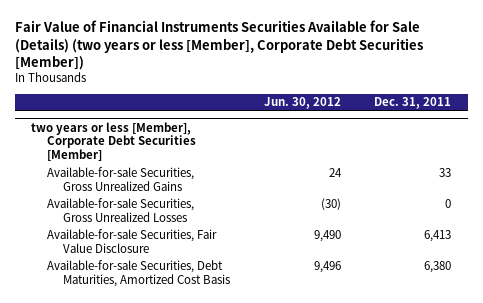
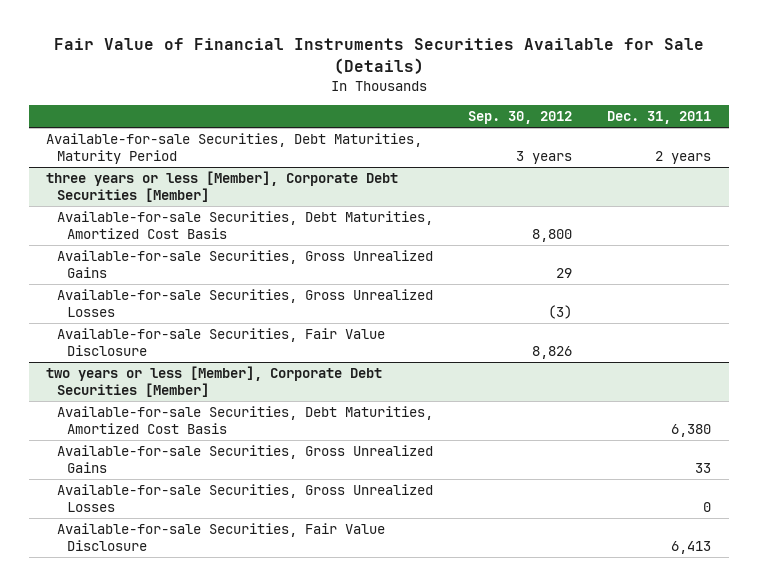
[14,20,423,71] Fair Value of Financial Instruments Securities Available for Sale (Details) (two years or less [Member], Corporate Debt Securities [Member]) -> [53,38,704,74] Fair Value of Financial Instruments Securities Available for Sale (Details)
[263,97,341,110] Jun. 30, 2012 -> none
none -> [467,111,572,125] Sep. 30, 2012
none -> [46,133,423,164] Available-for-sale Securities, Debt Maturities, Maturity Period
none -> [46,171,399,202] three years or less [Member], Corporate Debt Securities [Member]
none -> [56,211,433,239] Available-for-sale Securities, Debt Maturities, Amortized Cost Basis
none -> [56,250,433,278] Available-for-sale Securities, Gross Unrealized Gains
none -> [56,289,433,317] Available-for-sale Securities, Gross Unrealized Losses
none -> [56,328,385,356] Available-for-sale Securities, Fair Value Disclosure
[47,259,231,287] Available-for-sale Securities, Debt Maturities, Amortized Cost Basis -> [56,406,433,434] Available-for-sale Securities, Debt Maturities, Amortized Cost Basis

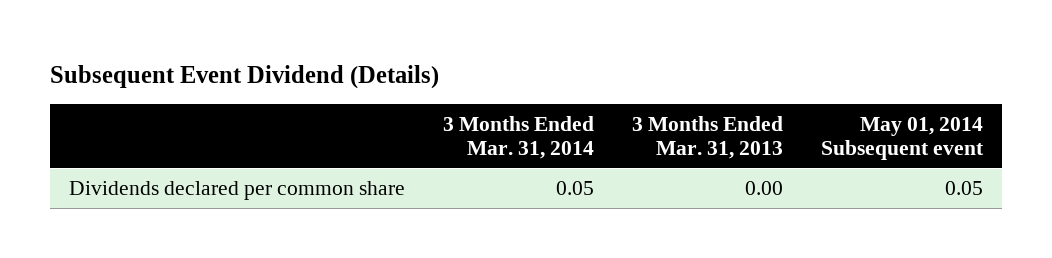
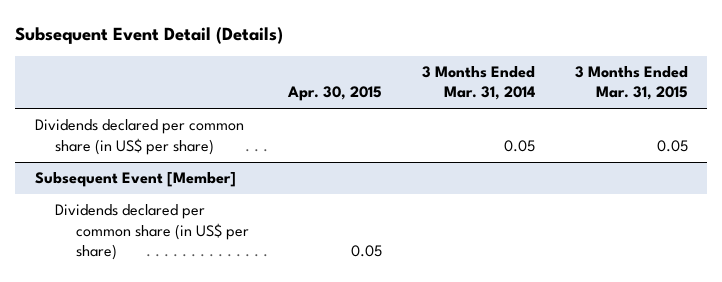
[50,65,440,90] Subsequent Event Dividend (Details) -> [14,26,283,44] Subsequent Event Detail (Details)
[632,115,784,160] 3 Months Ended Mar. 31, 2013 -> none
[821,116,985,161] May 01, 2014 Subsequent event -> none
none -> [287,86,383,102] Apr. 30, 2015
none -> [574,65,688,101] 3 Months Ended Mar. 31, 2015
[69,181,406,201] Dividends declared per common share -> [34,119,244,155] Dividends declared per common share (in US$ per share)
none -> [34,172,236,188] Subsequent Event [Member]
none -> [55,204,249,261] Dividends declared per common share (in US$ per share)

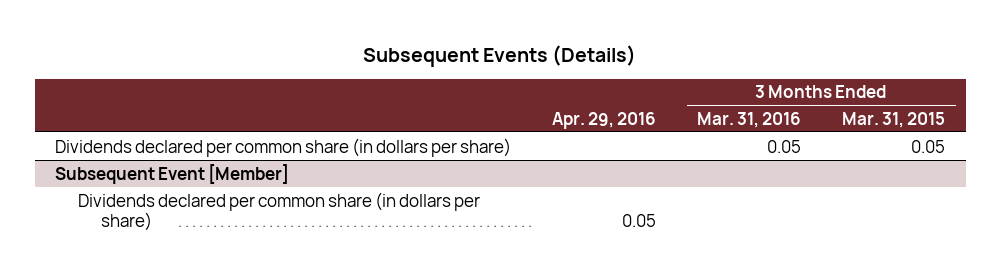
[14,26,283,44] Subsequent Event Detail (Details) -> [363,44,637,67] Subsequent Events (Details)
[287,86,383,102] Apr. 30, 2015 -> none
[421,65,535,101] 3 Months Ended Mar. 31, 2014 -> none
none -> [552,111,657,129] Apr. 29, 2016
none -> [697,111,802,128] Mar. 31, 2016
[34,119,244,155] Dividends declared per common share (in US$ per share) -> [55,137,512,157] Dividends declared per common share (in dollars per share)
[55,204,249,261] Dividends declared per common share (in US$ per share) -> [78,191,481,231] Dividends declared per common share (in dollars per share)

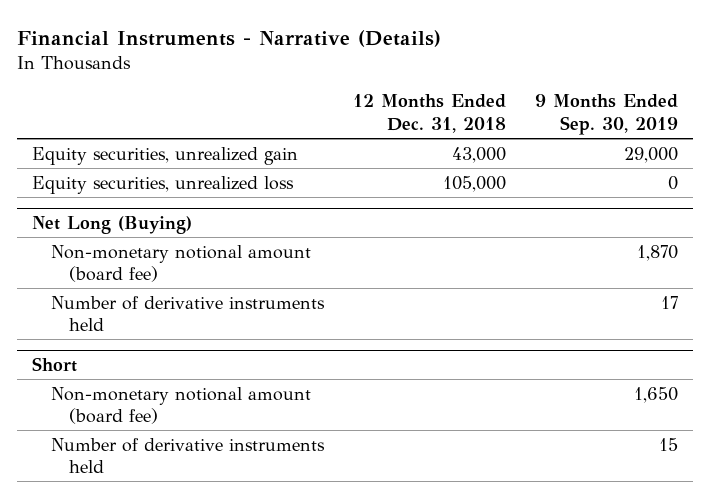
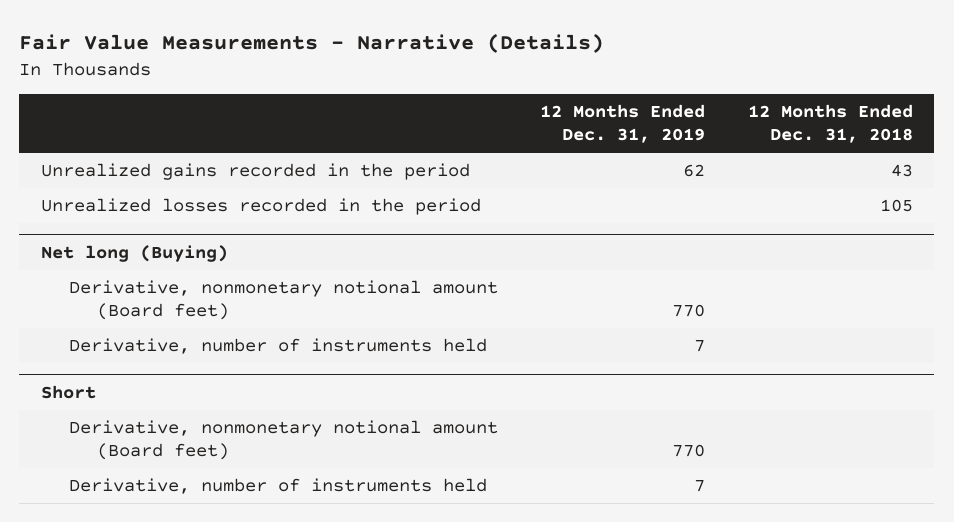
[17,29,442,47] Financial Instruments - Narrative (Details) -> [19,33,605,54] Fair Value Measurements - Narrative (Details)
[535,94,679,135] 9 Months Ended Sep. 30, 2019 -> none
none -> [540,104,706,144] 12 Months Ended Dec. 31, 2019
[31,146,298,165] Equity securities, unrealized gain -> [40,163,470,181] Unrealized gains recorded in the period
[451,146,506,163] 43,000 -> [890,164,913,178] 43
[31,175,294,194] Equity securities, unrealized loss -> [40,198,481,216] Unrealized losses recorded in the period
[442,175,506,192] 105,000 -> [879,199,913,213] 105
[31,215,192,234] Net Long (Buying) -> [40,244,228,262] Net long (Buying)
[50,244,311,283] Non-monetary notional amount (board fee) -> [68,280,498,320] Derivative, nonmonetary notional amount (Board feet)
[50,295,325,332] Number of derivative instruments held -> [68,338,487,355] Derivative, number of instruments held
[50,386,311,425] Non-monetary notional amount (board fee) -> [68,420,498,460] Derivative, nonmonetary notional amount (Board feet)
[50,437,325,474] Number of derivative instruments held -> [68,478,487,495] Derivative, number of instruments held

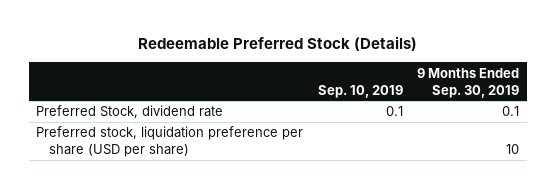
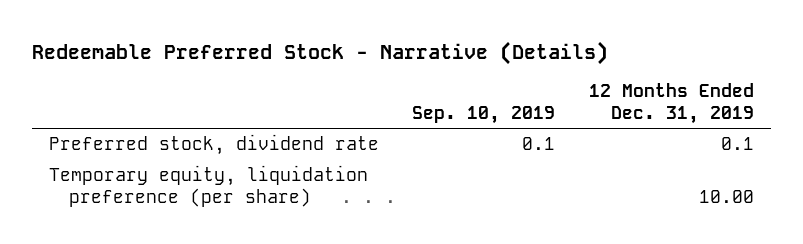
[137,36,417,52] Redeemable Preferred Stock (Details) -> [31,40,608,65] Redeemable Preferred Stock - Narrative (Details)
[417,67,520,98] 9 Months Ended Sep. 30, 2019 -> none
none -> [589,83,755,125] 12 Months Ended Dec. 31, 2019
[35,105,223,119] Preferred Stock, dividend rate -> [48,134,379,156] Preferred stock, dividend rate
[35,126,303,158] Preferred stock, liquidation preference per share (USD per share) -> [48,165,368,208] Temporary equity, liquidation preference (per share)

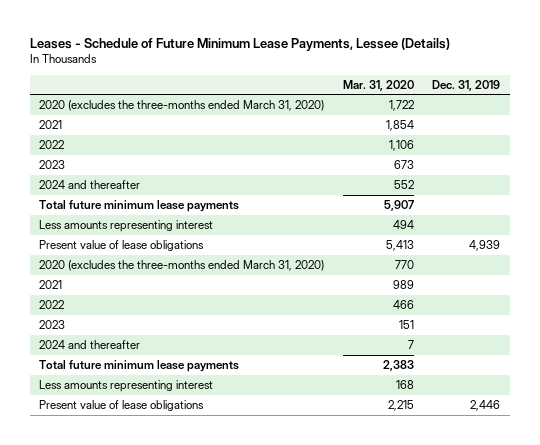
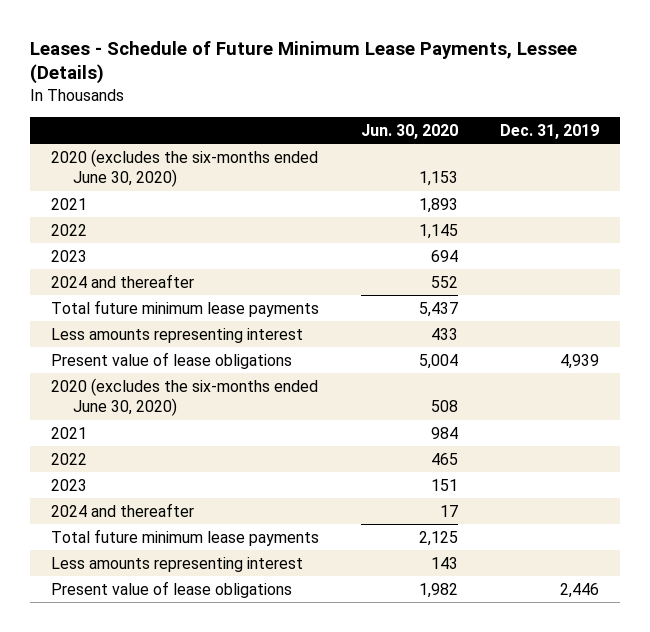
[342,79,414,91] Mar. 31, 2020 -> none
none -> [361,123,459,139] Jun. 30, 2020
[39,99,325,111] 2020 (excludes the three-months ended March 31, 2020) -> [51,148,319,188] 2020 (excludes the six-months ended June 30, 2020)
[39,259,325,271] 2020 (excludes the three-months ended March 31, 2020) -> [51,377,319,417] 2020 (excludes the six-months ended June 30, 2020)

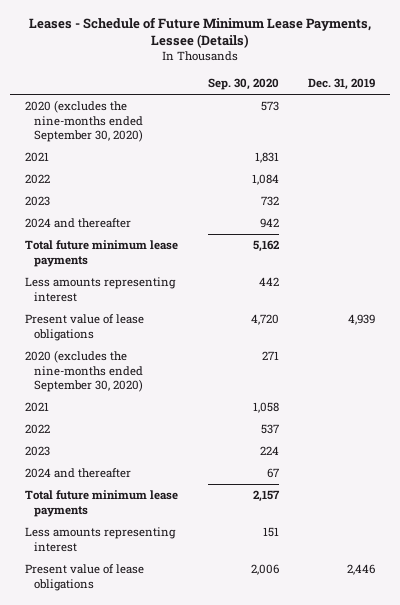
[361,123,459,139] Jun. 30, 2020 -> none
none -> [207,77,279,90] Sep. 30, 2020
[51,148,319,188] 2020 (excludes the six-months ended June 30, 2020) -> [24,100,144,142] 2020 (excludes the nine-months ended September 30, 2020)
[51,377,319,417] 2020 (excludes the six-months ended June 30, 2020) -> [24,350,144,392] 2020 (excludes the nine-months ended September 30, 2020)

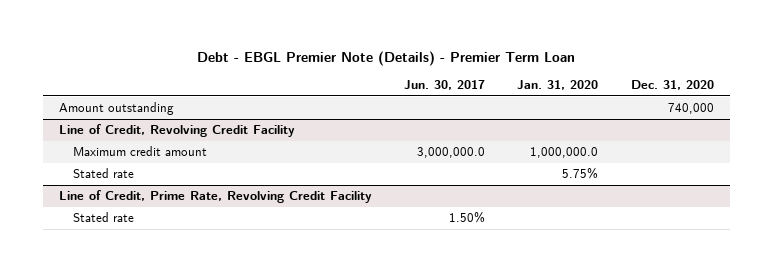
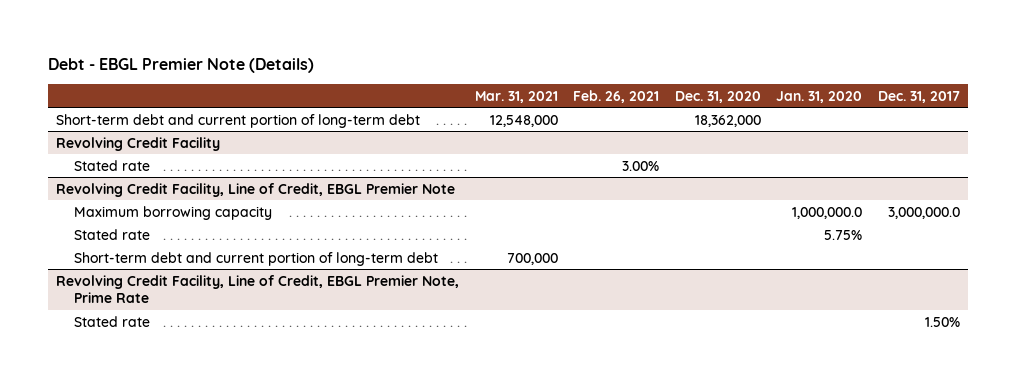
[197,50,576,66] Debt - EBGL Premier Note (Details) - Premier Term Loan -> [48,57,315,73] Debt - EBGL Premier Note (Details)
[404,80,486,91] Jun. 30, 2017 -> none
none -> [474,90,558,103] Mar. 31, 2021
none -> [573,89,660,103] Feb. 26, 2021
none -> [878,90,961,103] Dec. 31, 2017
[58,102,174,116] Amount outstanding -> none
none -> [55,113,420,128] Short-term debt and current portion of long-term debt
none -> [55,136,220,151] Revolving Credit Facility
none -> [73,159,150,171] Stated rate
[58,124,295,138] Line of Credit, Revolving Credit Facility -> [55,182,455,197] Revolving Credit Facility, Line of Credit, EBGL Premier Note
[72,146,207,157] Maximum credit amount -> [73,205,272,220] Maximum borrowing capacity
none -> [73,251,438,266] Short-term debt and current portion of long-term debt
[58,190,372,204] Line of Credit, Prime Rate, Revolving Credit Facility -> [55,274,459,303] Revolving Credit Facility, Line of Credit, EBGL Premier Note, Prime Rate

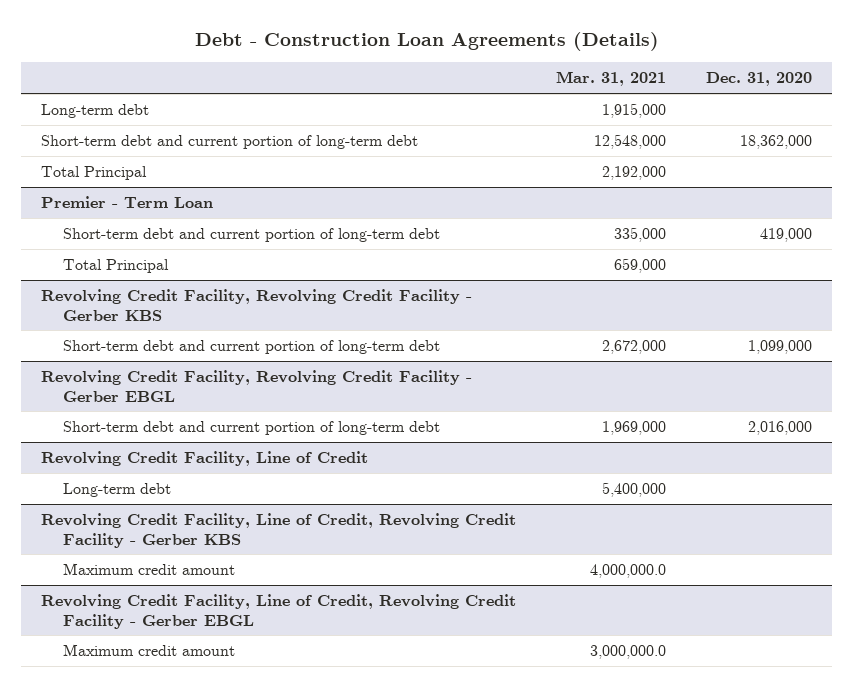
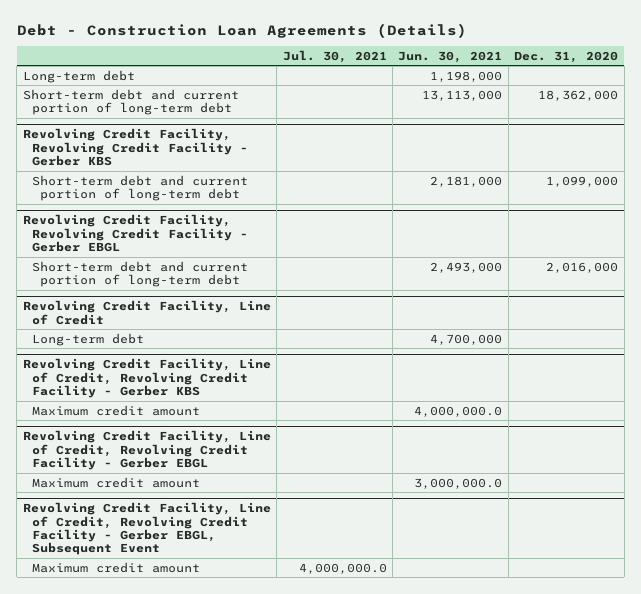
[556,71,667,87] Mar. 31, 2021 -> none
none -> [282,49,387,63] Jul. 30, 2021
none -> [398,50,503,63] Jun. 30, 2021
[41,165,148,180] Total Principal -> none
[41,195,214,208] Premier - Term Loan -> none
[62,227,440,242] Short-term debt and current portion of long-term debt -> none
[62,258,169,273] Total Principal -> none
none -> [22,502,271,556] Revolving Credit Facility, Line of Credit, Revolving Credit Facility - Gerber EBGL, Subsequent Event
none -> [31,561,200,573] Maximum credit amount

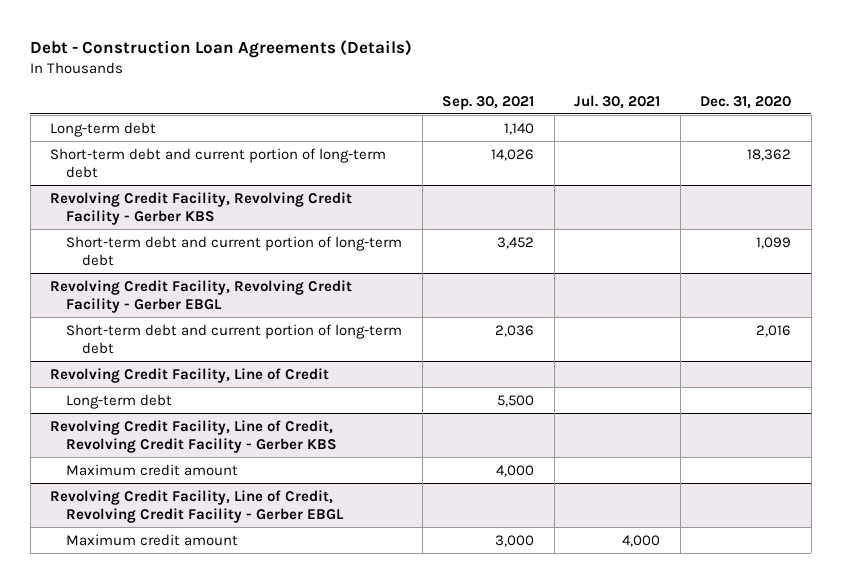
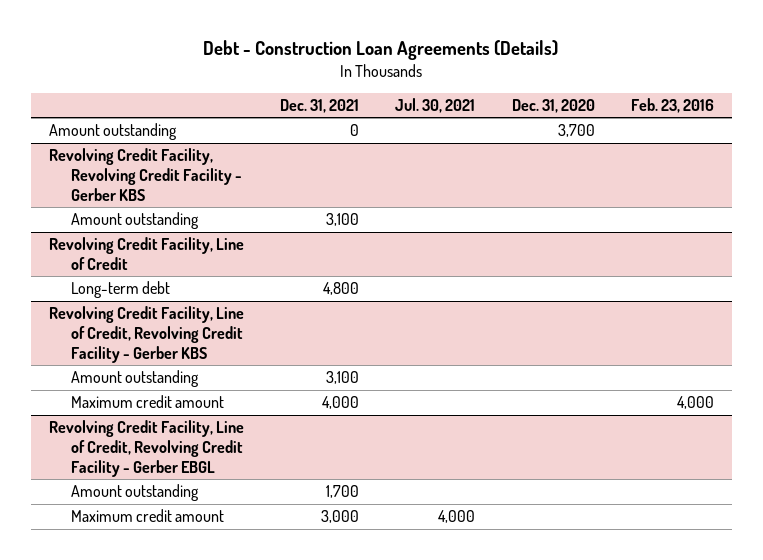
[442,95,535,110] Sep. 30, 2021 -> none
none -> [280,98,360,113] Dec. 31, 2021
none -> [631,97,715,113] Feb. 23, 2016
[50,121,157,137] Long-term debt -> none
[50,147,387,178] Short-term debt and current portion of long-term debt -> none
none -> [48,123,177,141] Amount outstanding
[66,235,403,266] Short-term debt and current portion of long-term debt -> none
[50,279,353,313] Revolving Credit Facility, Revolving Credit Facility - Gerber EBGL -> none
[66,323,403,354] Short-term debt and current portion of long-term debt -> none
none -> [70,212,199,230] Amount outstanding
none -> [70,370,199,388] Amount outstanding
none -> [70,484,199,502] Amount outstanding

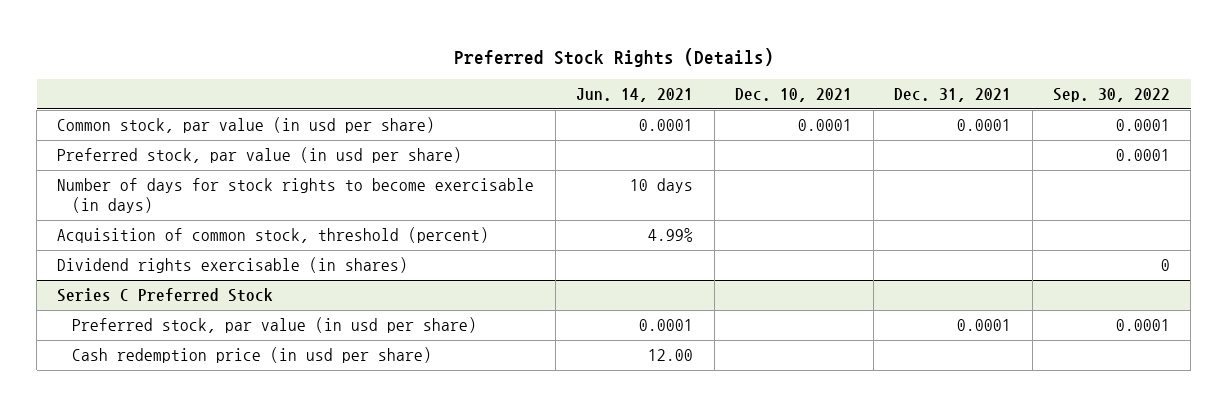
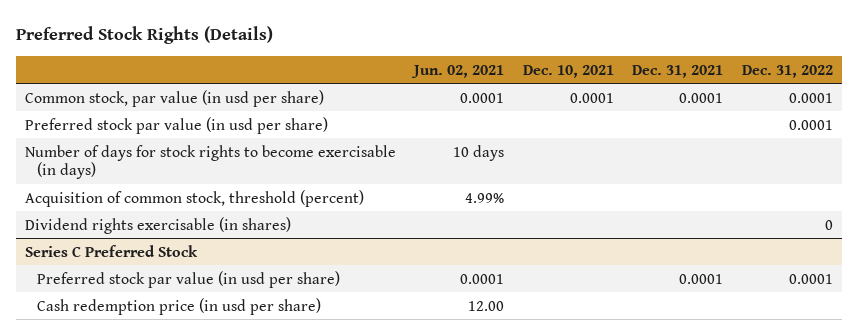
[576,88,694,103] Jun. 14, 2021 -> none
[1052,88,1170,103] Sep. 30, 2022 -> none
none -> [411,64,505,78] Jun. 02, 2021
none -> [741,64,833,78] Dec. 31, 2022
[57,147,463,164] Preferred stock, par value (in usd per share) -> [24,116,328,134] Preferred stock par value (in usd per share)
[72,317,478,334] Preferred stock, par value (in usd per share) -> [36,270,340,288] Preferred stock par value (in usd per share)

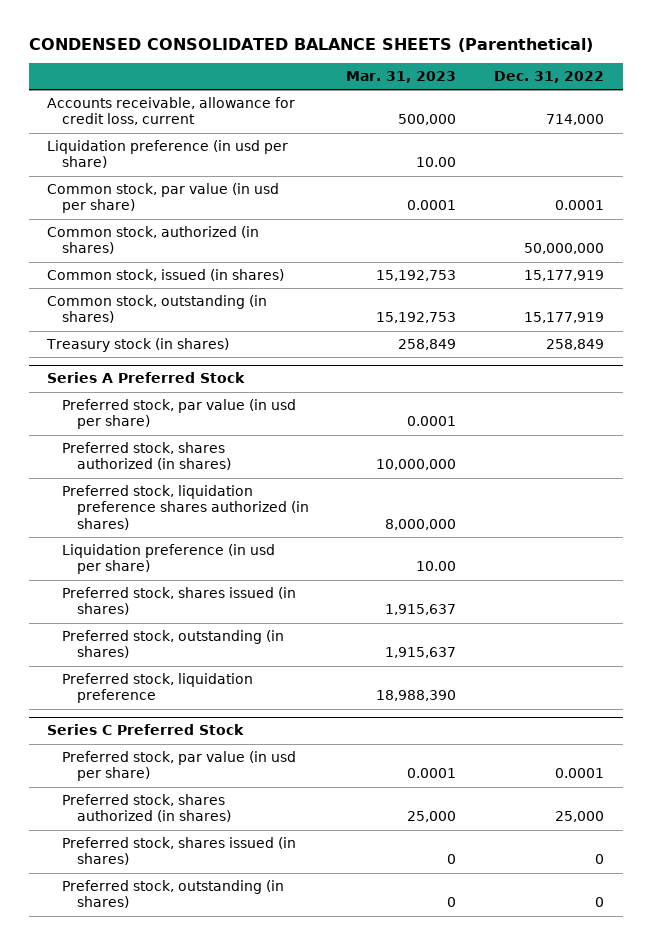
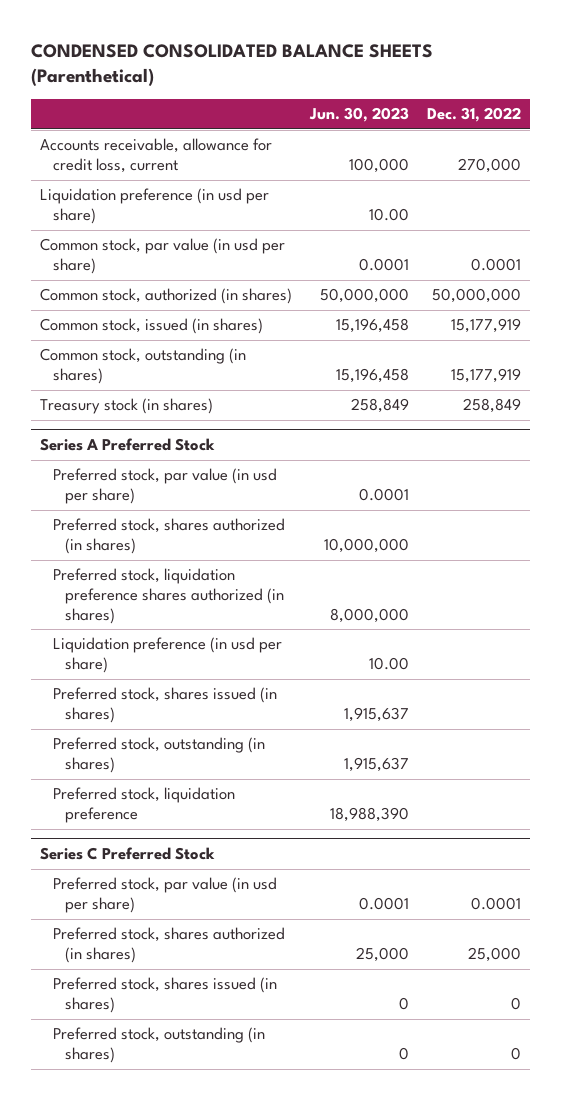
[346,71,457,84] Mar. 31, 2023 -> none
none -> [309,107,410,123] Jun. 30, 2023
[546,114,605,126] 714,000 -> [458,158,522,174] 270,000

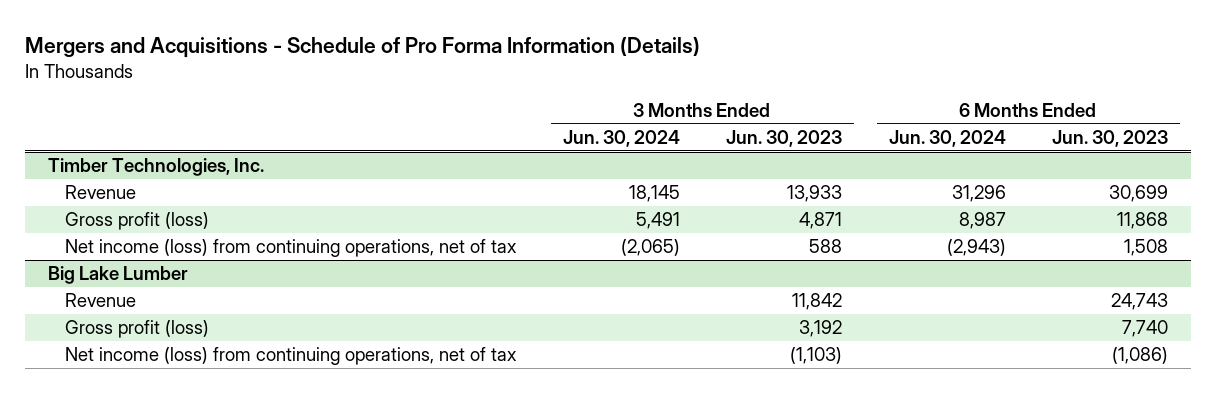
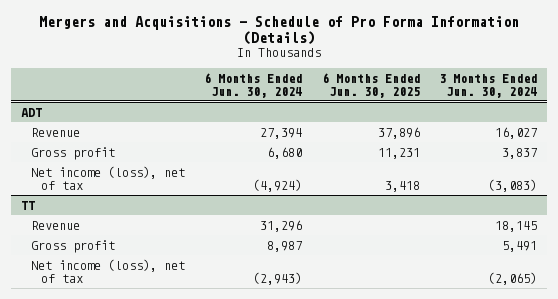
[726,130,843,148] Jun. 30, 2023 -> none
[1052,130,1169,148] Jun. 30, 2023 -> none
none -> [321,72,420,98] 6 Months Ended Jun. 30, 2025
none -> [20,107,42,117] ADT
none -> [30,127,80,137] Revenue
none -> [30,146,115,160] Gross profit
none -> [30,165,185,190] Net income (loss), net of tax
[47,158,264,177] Timber Technologies, Inc. -> [20,200,35,210] TT
[47,266,188,285] Big Lake Lumber -> none
[65,293,137,308] Revenue -> none
[65,320,210,339] Gross profit (loss) -> none
[65,347,518,366] Net income (loss) from continuing operations, net of tax -> none
[65,212,210,231] Gross profit (loss) -> [30,239,115,253] Gross profit
[65,239,518,258] Net income (loss) from continuing operations, net of tax -> [30,258,185,283] Net income (loss), net of tax

